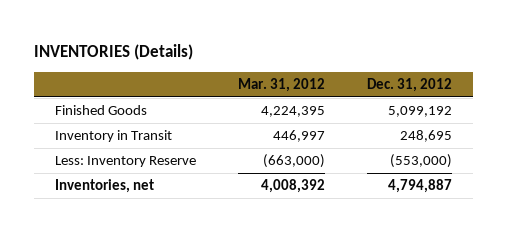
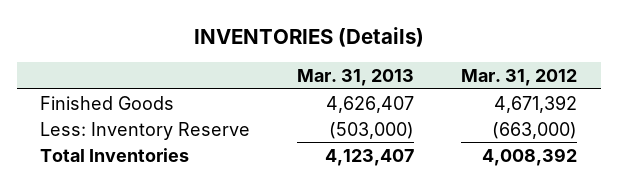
[366,78,452,93] Dec. 31, 2012 -> none
none -> [297,68,415,86] Mar. 31, 2013
[54,130,172,143] Inventory in Transit -> none
[260,106,325,118] 4,224,395 -> [494,94,578,113] 4,671,392
[54,179,154,194] Inventories, net -> [40,147,190,162] Total Inventories

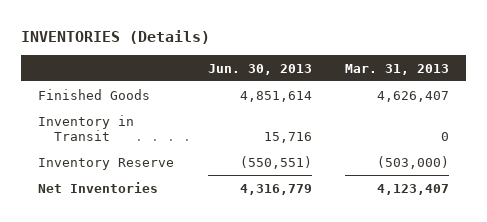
[461,68,578,86] Mar. 31, 2012 -> none
none -> [207,63,312,75] Jun. 30, 2013
none -> [38,114,135,142] Inventory in Transit
[40,121,251,140] Less: Inventory Reserve -> [38,157,175,170] Inventory Reserve
[40,147,190,162] Total Inventories -> [38,181,159,193] Net Inventories

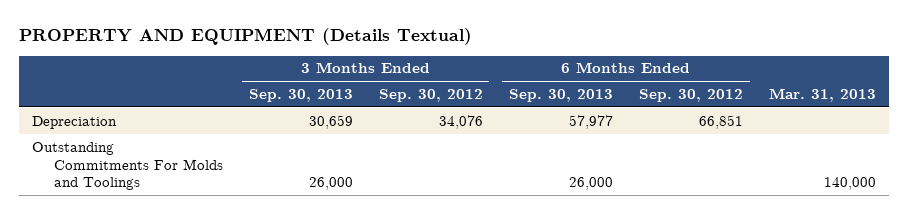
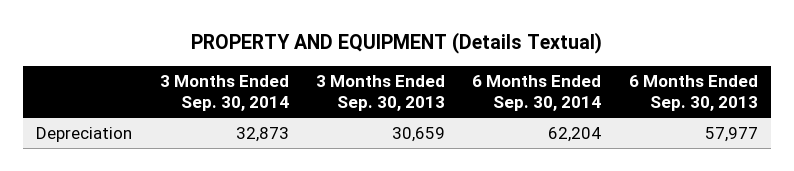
[378,88,483,102] Sep. 30, 2012 -> none
[639,88,744,102] Sep. 30, 2012 -> none
[769,87,877,102] Mar. 31, 2013 -> none
none -> [159,75,289,112] 3 Months Ended Sep. 30, 2014
none -> [472,75,602,112] 6 Months Ended Sep. 30, 2014
[31,141,223,191] Outstanding Commitments For Molds and Toolings -> none

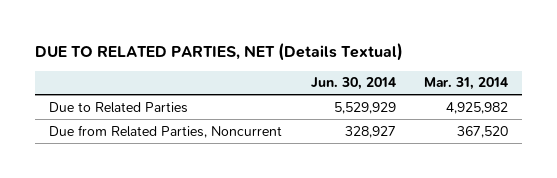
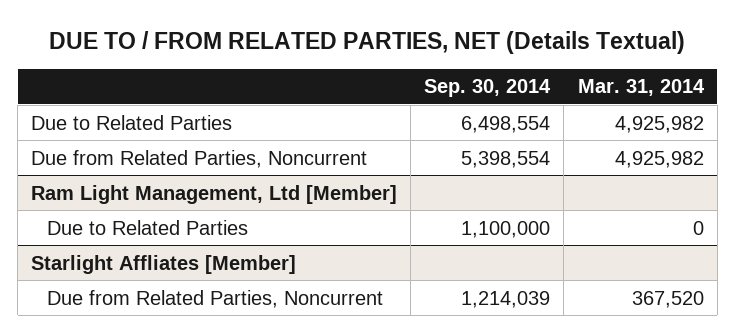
[34,42,403,61] DUE TO RELATED PARTIES, NET (Details Textual) -> [49,30,686,54] DUE TO / FROM RELATED PARTIES, NET (Details Textual)
[310,77,396,91] Jun. 30, 2014 -> none
none -> [424,79,552,98] Sep. 30, 2014
none -> [31,149,368,168] Due from Related Parties, Noncurrent
none -> [31,184,398,204] Ram Light Management, Ltd [Member]
none -> [46,219,248,235] Due to Related Parties
none -> [31,254,297,274] Starlight Affliates [Member]

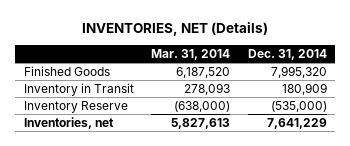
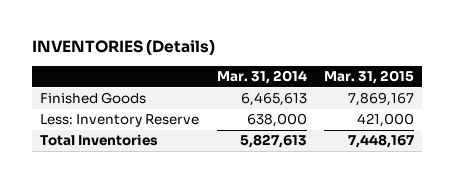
[82,22,269,37] INVENTORIES, NET (Details) -> [31,39,215,56] INVENTORIES (Details)
[247,48,327,60] Dec. 31, 2014 -> none
none -> [323,70,414,85] Mar. 31, 2015
[23,82,134,96] Inventory in Transit -> none
[176,66,231,78] 6,187,520 -> [240,92,307,107] 6,465,613
[23,100,128,113] Inventory Reserve -> [40,114,200,128] Less: Inventory Reserve
[174,100,231,112] (638,000) -> [246,113,307,128] 638,000
[23,116,114,129] Inventories, net -> [40,134,159,147] Total Inventories

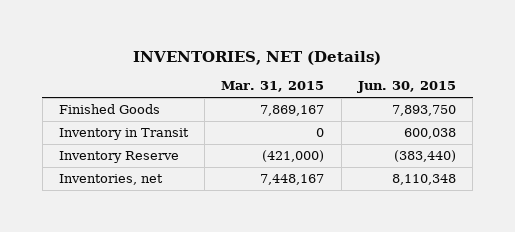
[31,39,215,56] INVENTORIES (Details) -> [133,50,382,65] INVENTORIES, NET (Details)
[216,70,307,85] Mar. 31, 2014 -> none
none -> [356,81,456,94] Jun. 30, 2015
none -> [58,127,189,140] Inventory in Transit
[40,114,200,128] Less: Inventory Reserve -> [58,150,179,163] Inventory Reserve
[356,113,414,128] 421,000 -> [262,149,325,162] (421,000)
[40,134,159,147] Total Inventories -> [58,173,163,185] Inventories, net

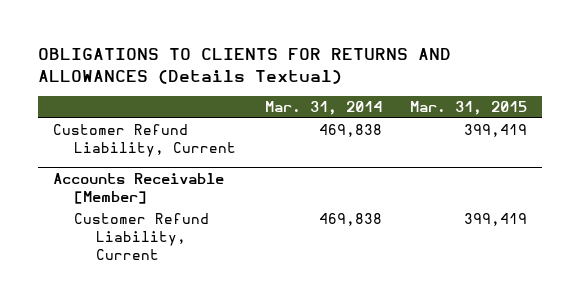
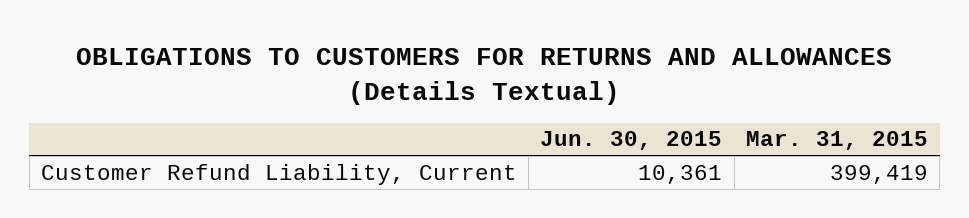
[38,47,452,84] OBLIGATIONS TO CLIENTS FOR RETURNS AND ALLOWANCES (Details Textual) -> [76,47,893,105] OBLIGATIONS TO CUSTOMERS FOR RETURNS AND ALLOWANCES (Details Textual)
[264,100,382,115] Mar. 31, 2014 -> none
none -> [540,131,723,151] Jun. 30, 2015
[52,173,224,205] Accounts Receivable [Member] -> none
[74,213,210,260] Customer Refund Liability, Current -> none

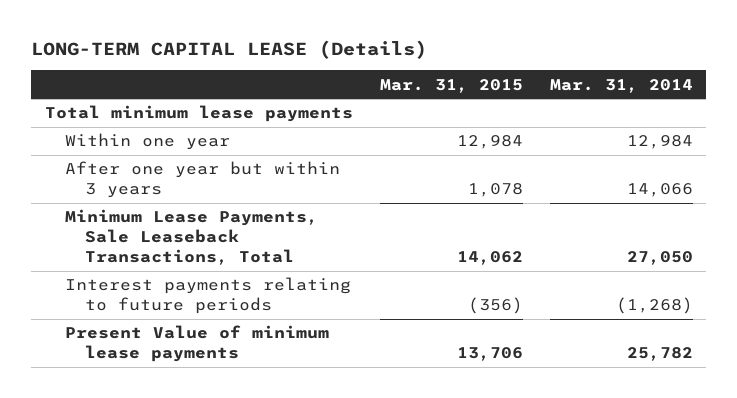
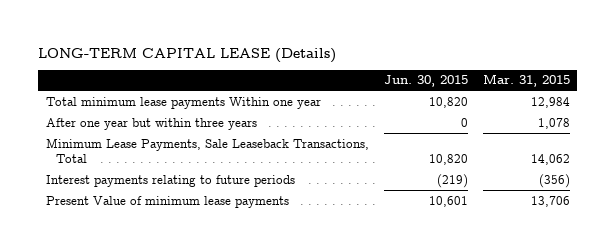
[549,78,693,93] Mar. 31, 2014 -> none
none -> [383,75,468,88] Jun. 30, 2015
[44,105,353,123] Total minimum lease payments -> none
[64,133,230,151] Within one year -> [45,96,321,109] Total minimum lease payments Within one year
[64,161,340,199] After one year but within 3 years -> [45,117,257,130] After one year but within three years

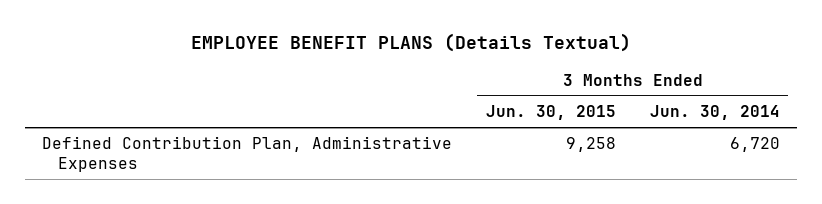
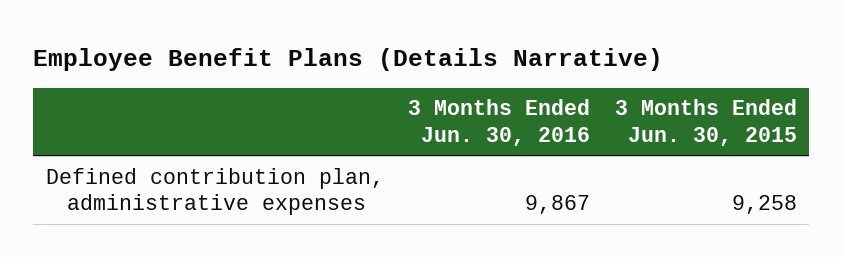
[190,33,631,53] EMPLOYEE BENEFIT PLANS (Details Textual) -> [33,48,664,72] Employee Benefit Plans (Details Narrative)
[649,105,780,121] Jun. 30, 2014 -> none
none -> [408,99,591,146] 3 Months Ended Jun. 30, 2016
[41,136,452,173] Defined Contribution Plan, Administrative Expenses -> [45,167,384,216] Defined contribution plan, administrative expenses

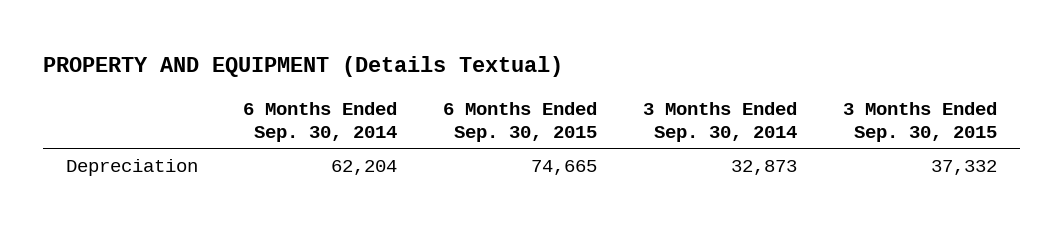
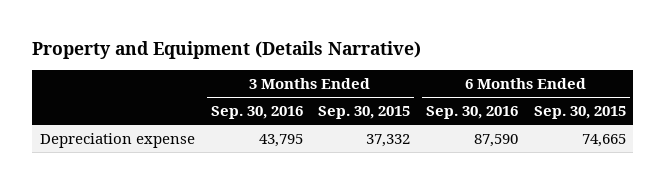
[42,56,563,78] PROPERTY AND EQUIPMENT (Details Textual) -> [32,41,422,60] Property and Equipment (Details Narrative)
[243,101,398,142] 6 Months Ended Sep. 30, 2014 -> none
[642,101,797,142] 3 Months Ended Sep. 30, 2014 -> none
none -> [210,106,303,120] Sep. 30, 2016
none -> [425,106,518,120] Sep. 30, 2016
[65,159,198,177] Depreciation -> [39,132,195,148] Depreciation expense

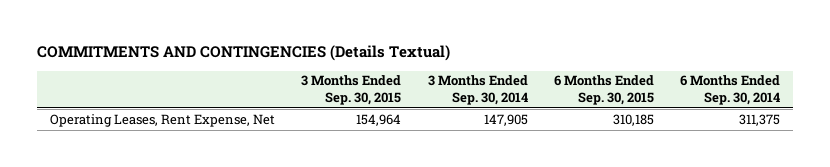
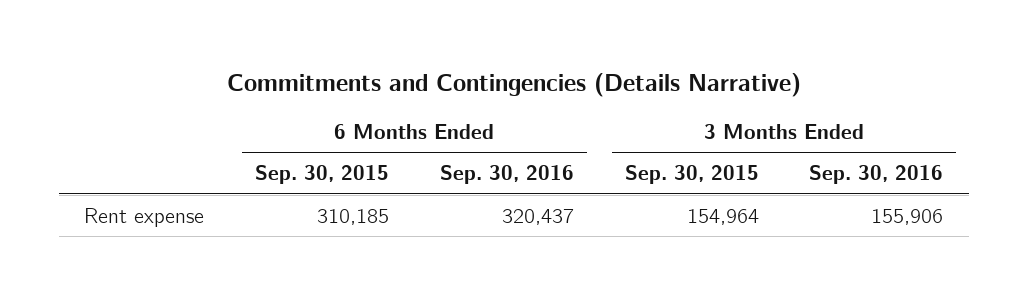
[37,45,451,62] COMMITMENTS AND CONTINGENCIES (Details Textual) -> [226,72,801,97] Commitments and Contingencies (Details Narrative)
[427,75,528,106] 3 Months Ended Sep. 30, 2014 -> none
[680,75,781,106] 6 Months Ended Sep. 30, 2014 -> none
none -> [439,165,574,185] Sep. 30, 2016
none -> [809,165,944,185] Sep. 30, 2016
[50,113,276,127] Operating Leases, Rent Expense, Net -> [84,207,205,227] Rent expense

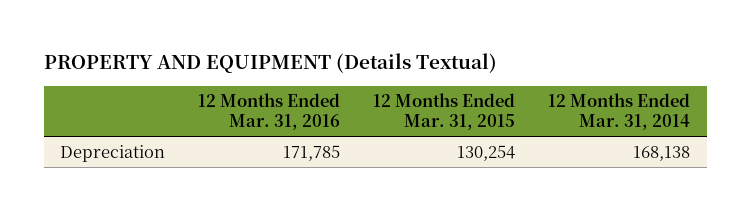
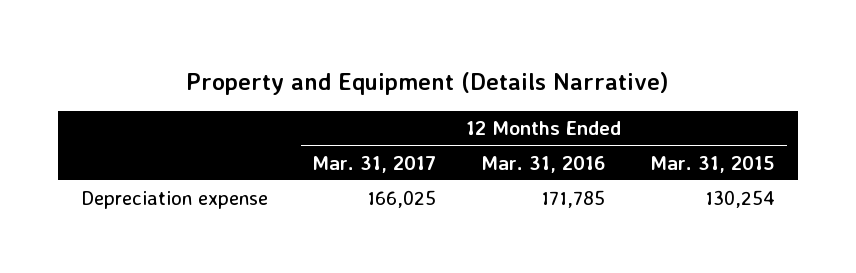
[43,53,497,74] PROPERTY AND EQUIPMENT (Details Textual) -> [185,72,669,96] Property and Equipment (Details Narrative)
[548,92,691,130] 12 Months Ended Mar. 31, 2014 -> none
none -> [312,155,437,173] Mar. 31, 2017
[60,145,166,163] Depreciation -> [80,191,268,210] Depreciation expense

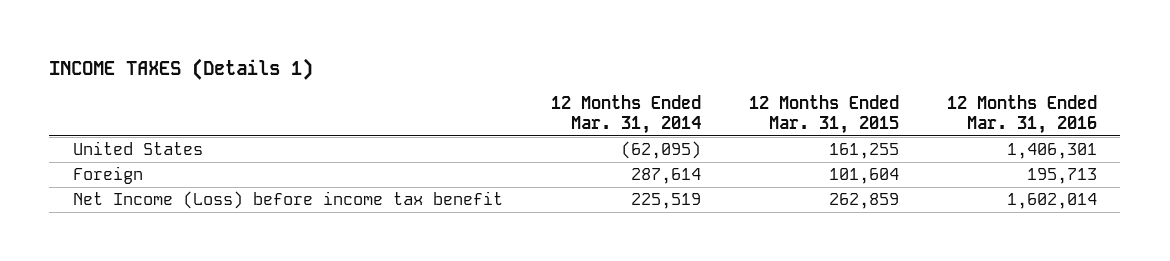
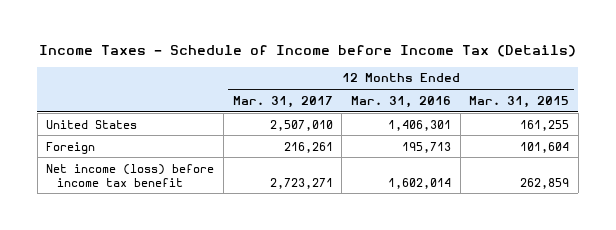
[49,57,314,80] INCOME TAXES (Details 1) -> [38,45,576,58] Income Taxes - Schedule of Income before Income Tax (Details)
[550,95,701,134] 12 Months Ended Mar. 31, 2014 -> none
none -> [232,95,333,108] Mar. 31, 2017
[73,191,504,210] Net Income (Loss) before income tax benefit -> [46,163,215,187] Net income (loss) before income tax benefit

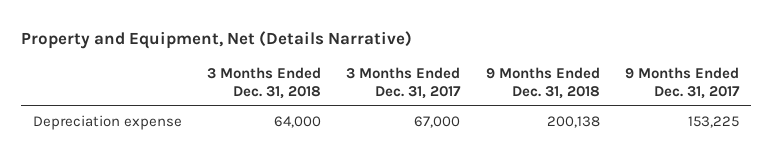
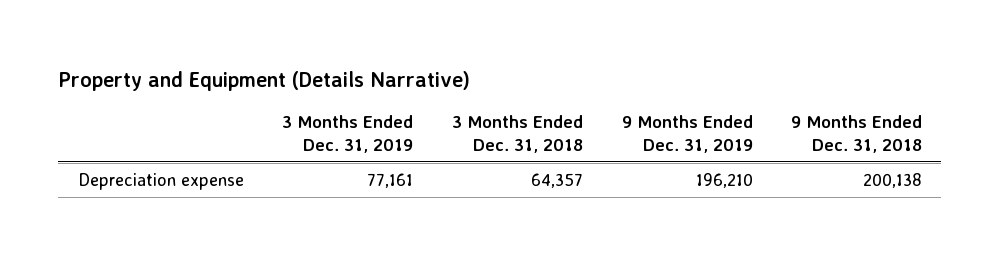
[20,30,412,49] Property and Equipment, Net (Details Narrative) -> [58,70,471,91] Property and Equipment (Details Narrative)
[346,67,462,99] 3 Months Ended Dec. 31, 2017 -> none
[624,67,740,99] 9 Months Ended Dec. 31, 2017 -> none
none -> [282,114,414,154] 3 Months Ended Dec. 31, 2019
none -> [621,114,753,154] 9 Months Ended Dec. 31, 2019
[274,116,322,129] 64,000 -> [530,172,583,188] 64,357

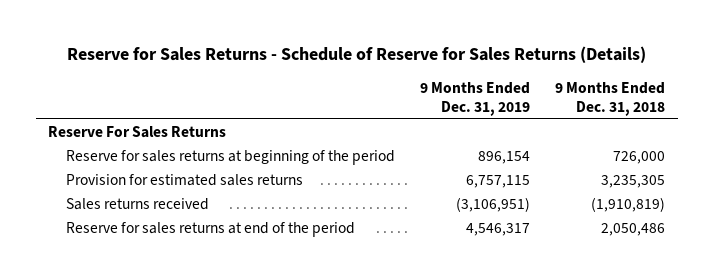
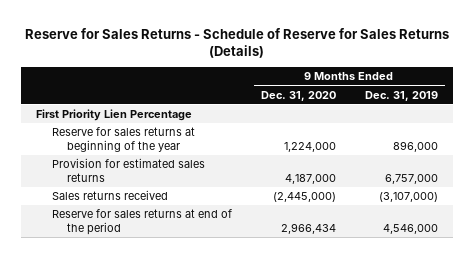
[555,81,666,117] 9 Months Ended Dec. 31, 2018 -> none
none -> [260,90,336,101] Dec. 31, 2020
[48,125,227,138] Reserve For Sales Returns -> [36,109,193,122] First Priority Lien Percentage
[66,149,396,165] Reserve for sales returns at beginning of the period -> [51,127,195,152] Reserve for sales returns at beginning of the year
[478,150,531,164] 896,154 -> [393,140,439,152] 896,000
[466,174,531,188] 6,757,115 -> [385,173,439,184] 6,757,000
[456,196,531,212] (3,106,951) -> [379,192,439,203] (3,107,000)
[466,222,531,236] 4,546,317 -> [383,223,439,234] 4,546,000

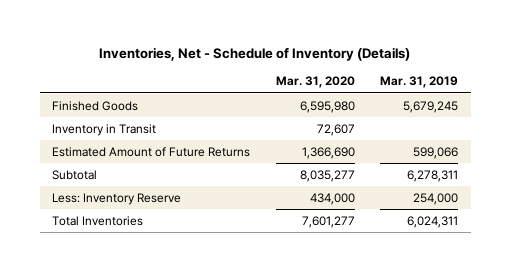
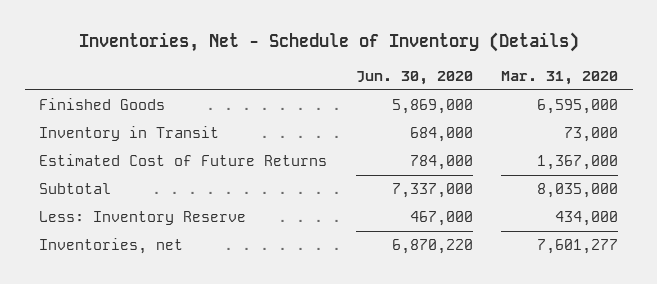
[380,76,459,89] Mar. 31, 2019 -> none
none -> [355,70,473,85] Jun. 30, 2020
[299,100,355,113] 6,595,980 -> [537,99,619,115] 6,595,000
[316,123,355,136] 72,607 -> [564,127,619,143] 73,000
[52,146,251,157] Estimated Amount of Future Returns -> [38,154,327,167] Estimated Cost of Future Returns
[301,146,355,159] 1,366,690 -> [537,155,619,171] 1,367,000
[299,169,355,182] 8,035,277 -> [537,183,619,199] 8,035,000
[52,215,144,226] Total Inventories -> [38,238,183,255] Inventories, net

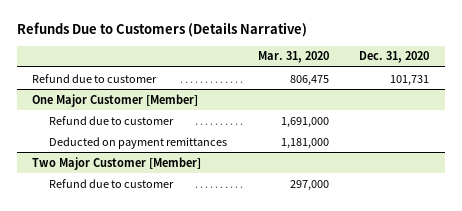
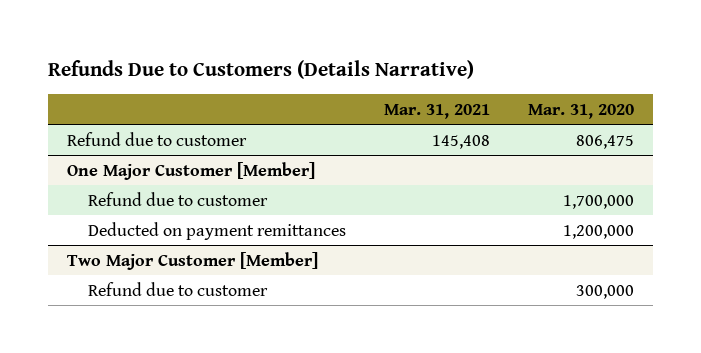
[359,51,430,64] Dec. 31, 2020 -> none
none -> [383,103,490,119] Mar. 31, 2021
[280,116,329,128] 1,691,000 -> [563,194,635,209] 1,700,000
[280,137,329,149] 1,181,000 -> [563,224,635,239] 1,200,000
[289,179,329,191] 297,000 -> [576,284,635,299] 300,000

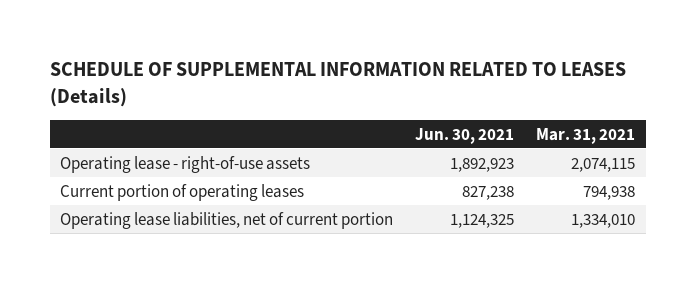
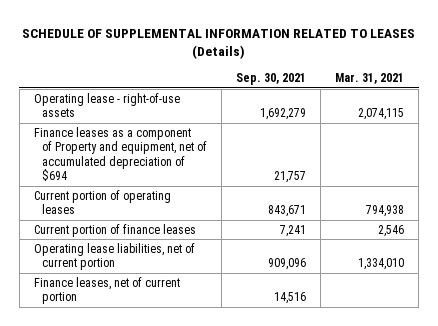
[415,127,515,144] Jun. 30, 2021 -> none
none -> [236,73,307,86] Sep. 30, 2021
none -> [33,126,208,182] Finance leases as a component of Property and equipment, net of accumulated depreciation of $694
none -> [33,223,196,237] Current portion of finance leases
none -> [33,276,180,305] Finance leases, net of current portion

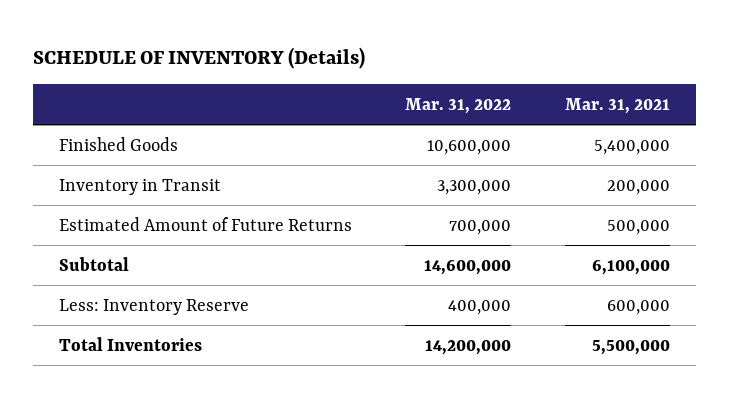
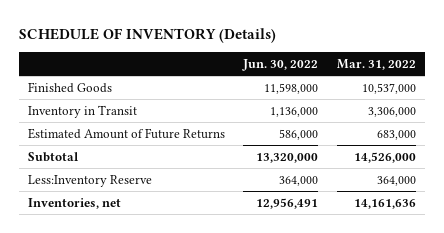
[564,97,670,114] Mar. 31, 2021 -> none
none -> [242,58,319,71] Jun. 30, 2022
[59,336,203,351] Total Inventories -> none
[427,139,512,155] 10,600,000 -> [361,82,416,94] 10,537,000
[437,179,512,195] 3,300,000 -> [367,106,416,117] 3,306,000
[449,219,512,235] 700,000 -> [376,129,416,140] 683,000
[424,259,512,275] 14,600,000 -> [353,151,416,163] 14,526,000
[59,298,250,315] Less: Inventory Reserve -> [28,174,153,187] Less:Inventory Reserve
[448,299,512,315] 400,000 -> [376,175,416,186] 364,000
none -> [28,197,122,209] Inventories, net

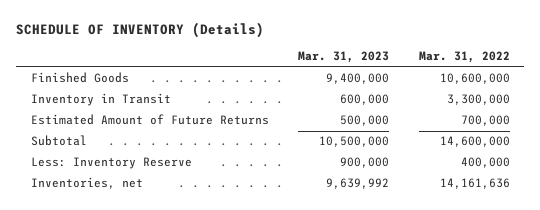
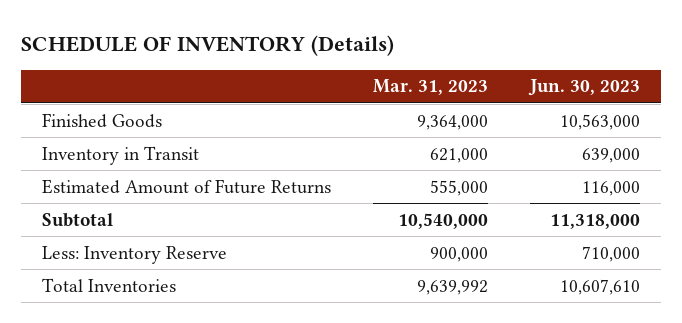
[418,51,510,64] Mar. 31, 2022 -> none
none -> [528,79,641,97] Jun. 30, 2023
[326,73,390,85] 9,400,000 -> [417,114,489,130] 9,364,000
[340,94,390,106] 600,000 -> [430,147,489,163] 621,000
[340,115,390,127] 500,000 -> [430,179,489,196] 555,000
[319,136,390,148] 10,500,000 -> [398,212,489,229] 10,540,000
[30,177,143,190] Inventories, net -> [41,277,176,292] Total Inventories

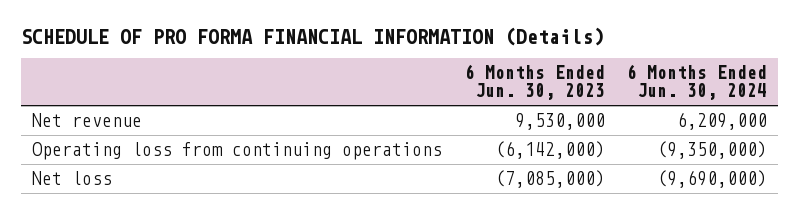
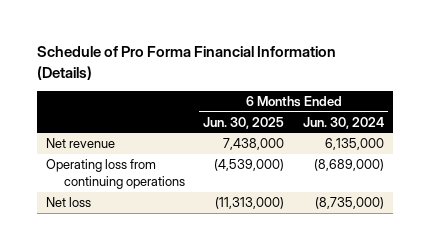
[21,26,605,46] SCHEDULE OF PRO FORMA FINANCIAL INFORMATION (Details) -> [36,46,336,80] Schedule of Pro Forma Financial Information (Details)
[464,64,605,101] 6 Months Ended Jun. 30, 2023 -> none
none -> [203,116,285,129] Jun. 30, 2025
[677,112,768,131] 6,209,000 -> [324,138,384,151] 6,135,000
[657,141,768,160] (9,350,000) -> [313,159,384,172] (8,689,000)
[657,170,768,189] (9,690,000) -> [314,197,384,210] (8,735,000)

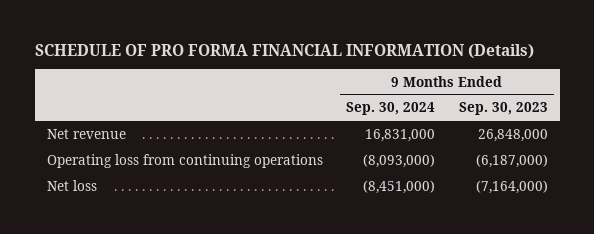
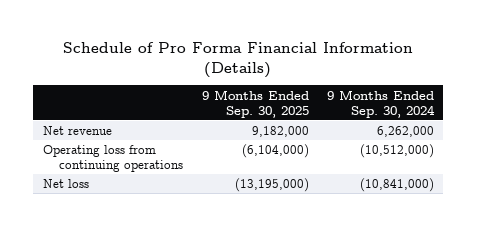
[34,43,534,59] SCHEDULE OF PRO FORMA FINANCIAL INFORMATION (Details) -> [63,42,414,78] Schedule of Pro Forma Financial Information (Details)
[458,102,548,116] Sep. 30, 2023 -> none
none -> [201,89,309,118] 9 Months Ended Sep. 30, 2025
[365,128,436,142] 16,831,000 -> [376,126,434,138] 6,262,000
[363,153,436,168] (8,093,000) -> [359,144,434,159] (10,512,000)
[363,179,436,194] (8,451,000) -> [359,178,434,193] (10,841,000)

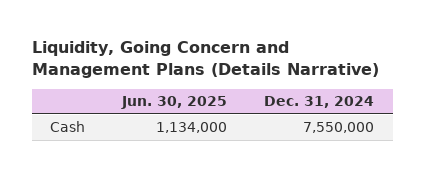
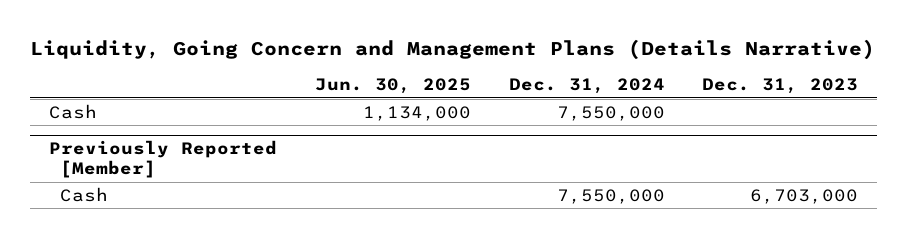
none -> [702,78,859,95] Dec. 31, 2023
none -> [48,140,277,179] Previously Reported [Member]
none -> [60,186,109,202] Cash

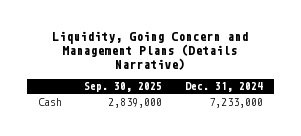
[314,78,471,95] Jun. 30, 2025 -> none
[702,78,859,95] Dec. 31, 2023 -> none
none -> [84,82,163,93] Sep. 30, 2025
[48,140,277,179] Previously Reported [Member] -> none
[60,186,109,202] Cash -> none
[556,105,665,121] 7,550,000 -> [208,97,263,108] 7,233,000

